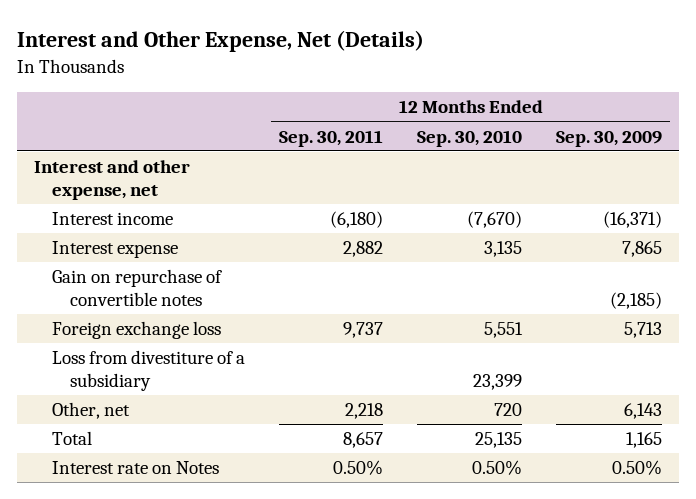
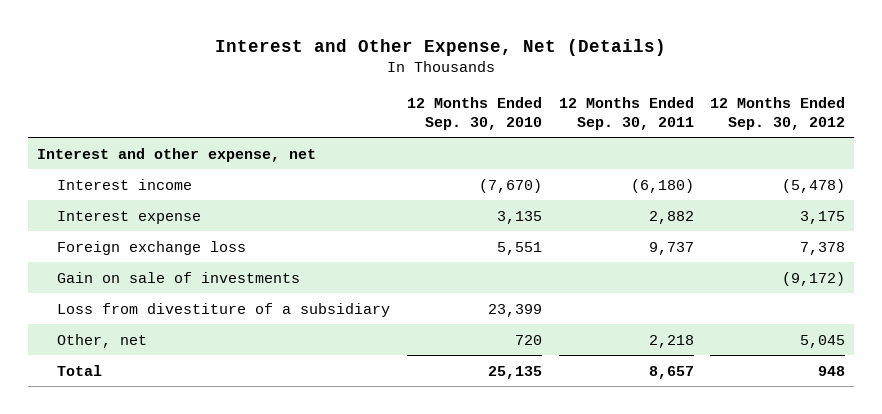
[555,130,662,147] Sep. 30, 2009 -> none
none -> [710,96,846,130] 12 Months Ended Sep. 30, 2012
[52,269,223,307] Gain on repurchase of convertible notes -> none
none -> [57,271,301,283] Gain on sale of investments
[52,461,220,475] Interest rate on Notes -> none

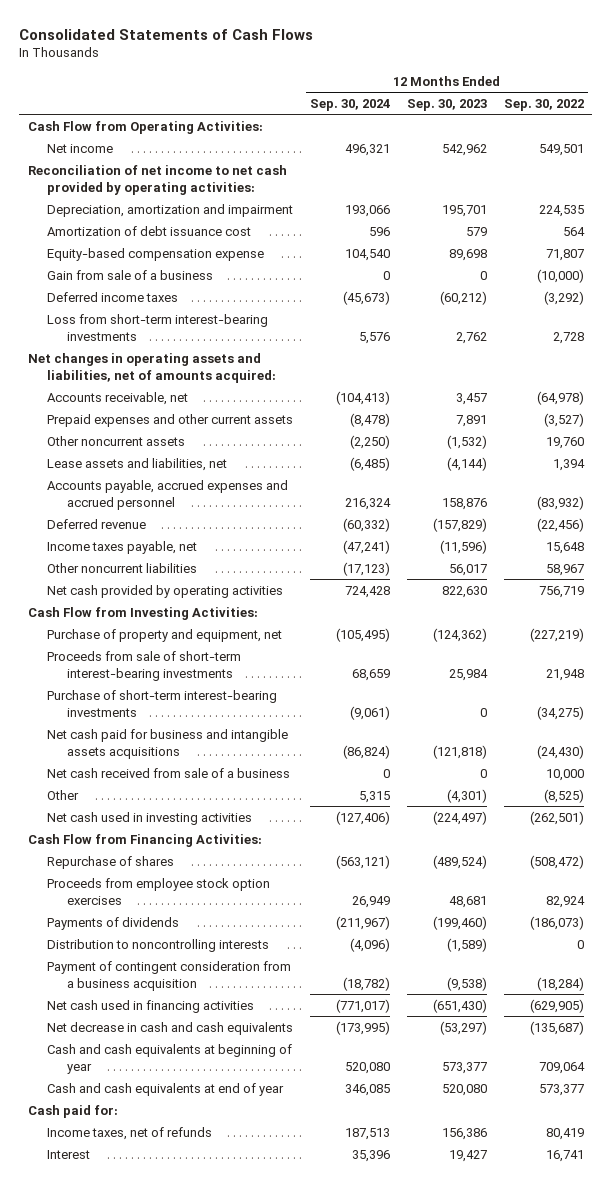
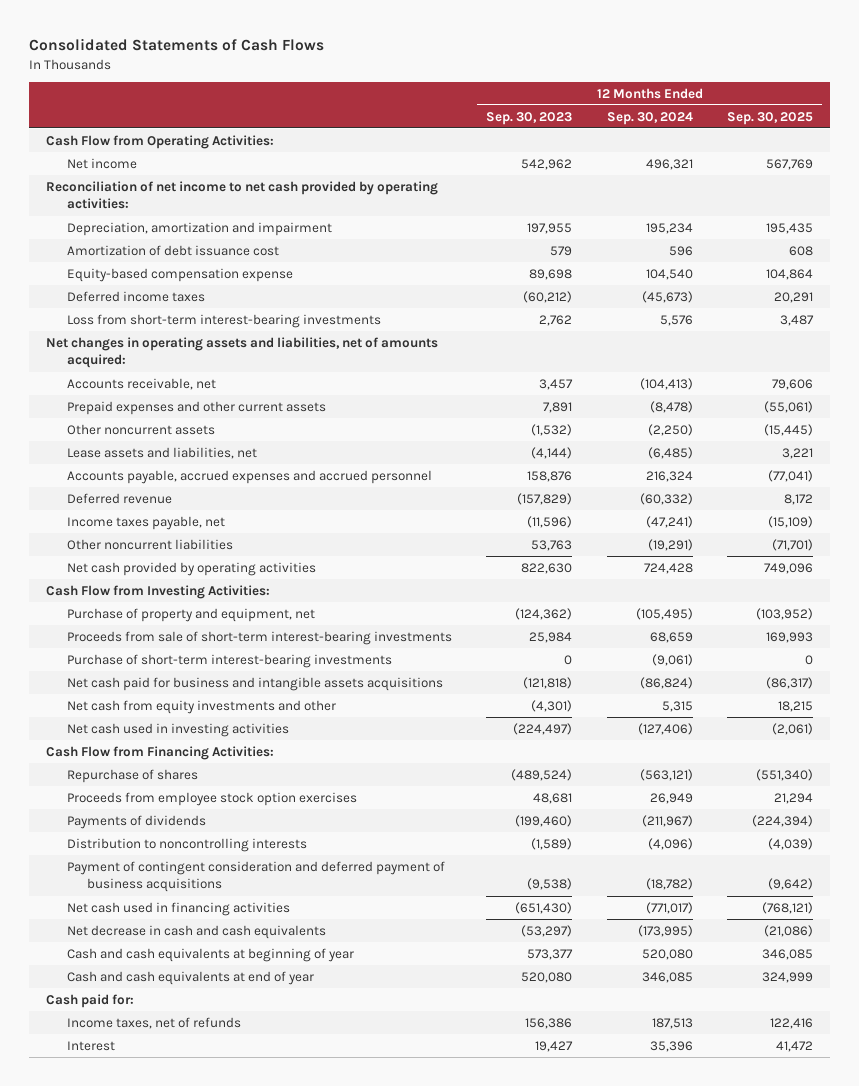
[503,99,584,112] Sep. 30, 2022 -> none
none -> [727,111,814,125] Sep. 30, 2025
[345,204,391,217] 193,066 -> [645,222,693,234] 195,234
[441,204,487,217] 195,701 -> [527,222,573,234] 197,955
[47,269,214,280] Gain from sale of a business -> none
[343,561,391,576] (17,123) -> [647,538,693,551] (19,291)
[448,563,487,576] 56,017 -> [531,539,573,551] 53,763
[47,767,291,778] Net cash received from sale of a business -> none
[47,789,80,800] Other -> [66,699,336,714] Net cash from equity investments and other
[47,960,292,991] Payment of contingent consideration from a business acquisition -> [66,860,445,893] Payment of contingent consideration and deferred payment of business acquisitions

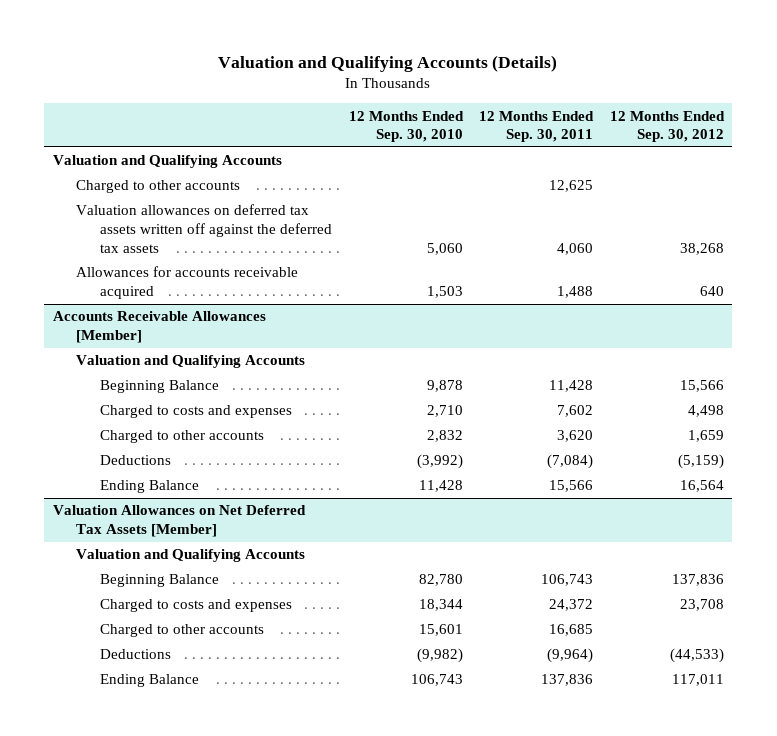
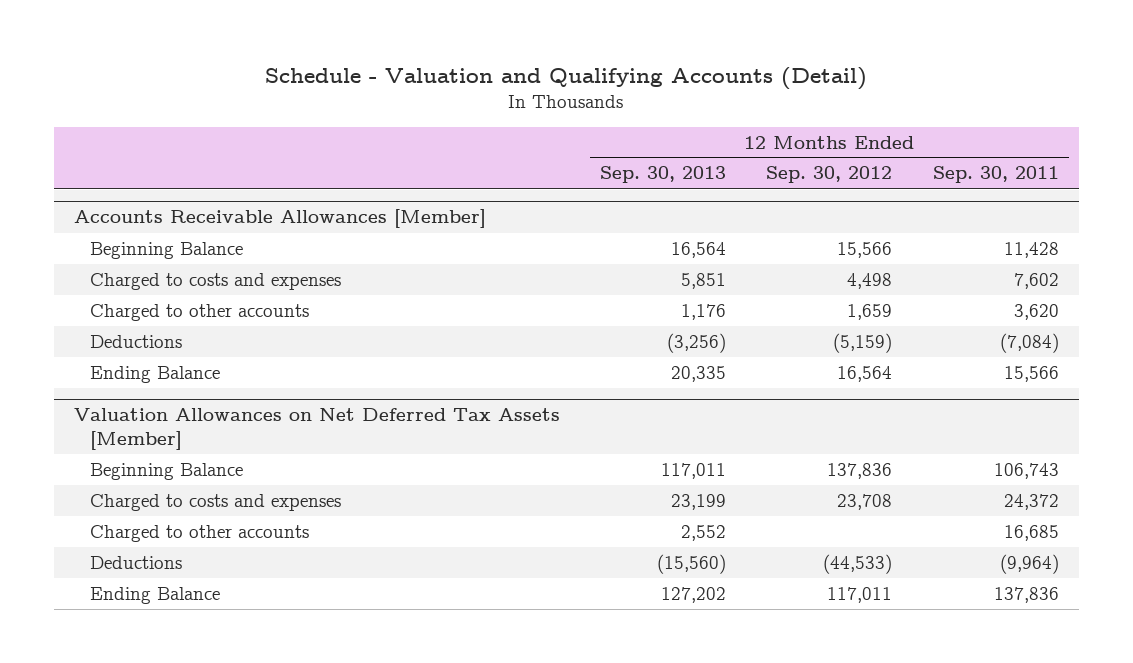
[218,54,558,72] Valuation and Qualifying Accounts (Details) -> [265,67,868,91] Schedule - Valuation and Qualifying Accounts (Detail)
[348,110,464,143] 12 Months Ended Sep. 30, 2010 -> none
none -> [600,166,727,184] Sep. 30, 2013
[52,155,282,169] Valuation and Qualifying Accounts -> none
[76,180,241,194] Charged to other accounts -> none
[76,204,332,253] Valuation allowances on deferred tax assets written off against the deferred tax assets -> none
[76,266,299,299] Allowances for accounts receivable acquired -> none
[76,355,306,369] Valuation and Qualifying Accounts -> none
[76,549,306,563] Valuation and Qualifying Accounts -> none

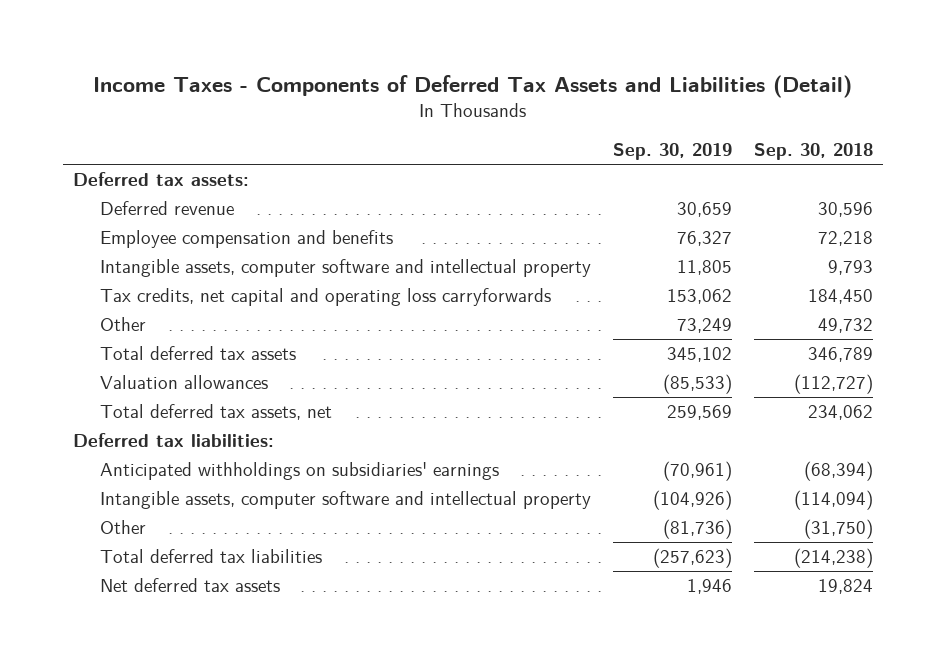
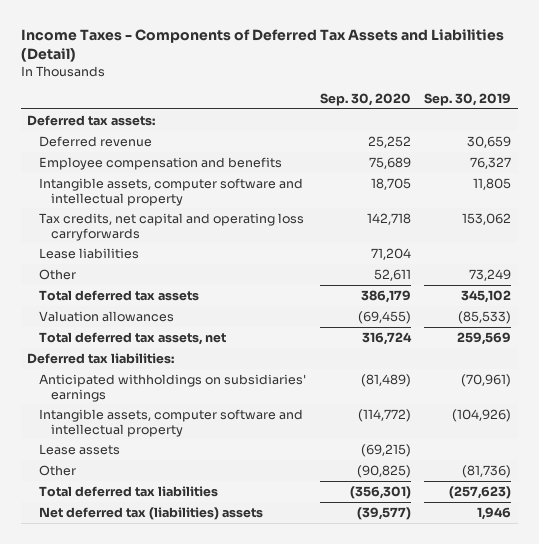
[753,143,873,161] Sep. 30, 2018 -> none
none -> [319,92,411,106] Sep. 30, 2020
none -> [39,247,140,259] Lease liabilities
none -> [39,443,121,455] Lease assets
[100,578,281,593] Net deferred tax assets -> [39,506,264,520] Net deferred tax (liabilities) assets

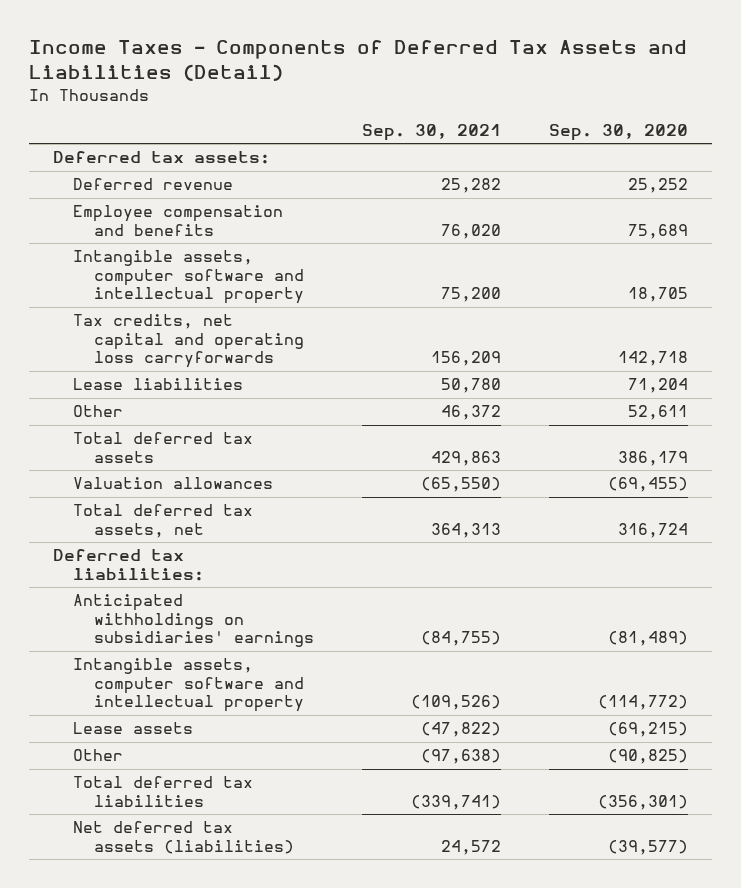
[424,92,512,106] Sep. 30, 2019 -> none
none -> [361,124,501,142] Sep. 30, 2021
[39,506,264,520] Net deferred tax (liabilities) assets -> [73,821,294,854] Net deferred tax assets (liabilities)

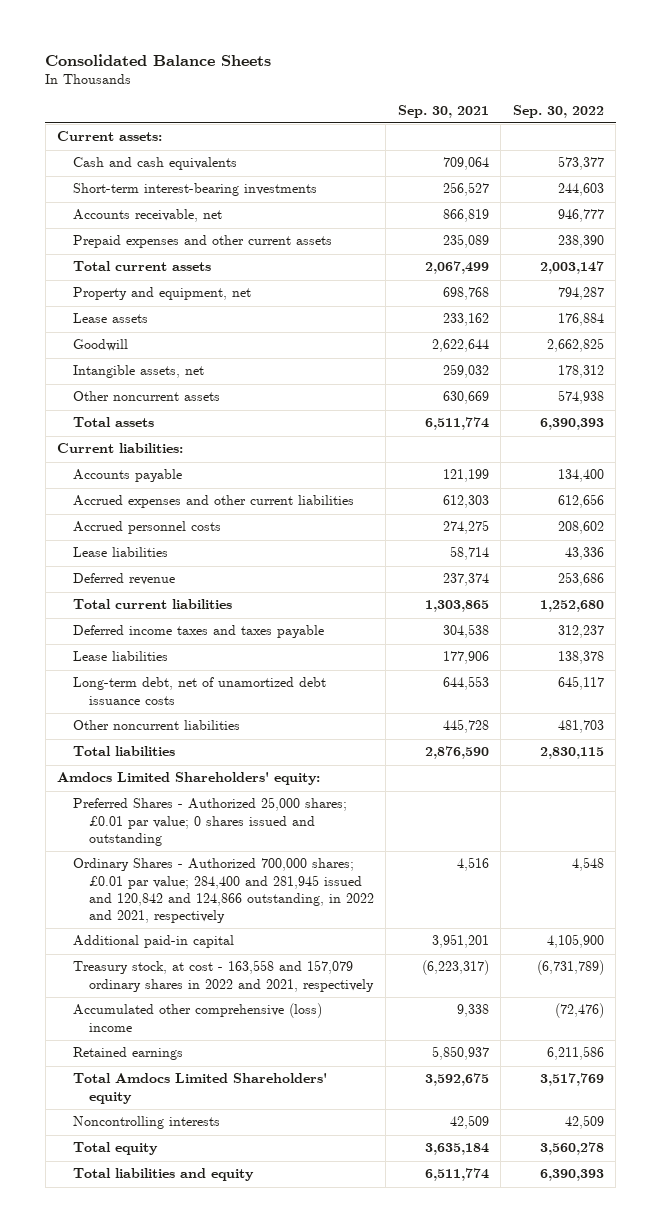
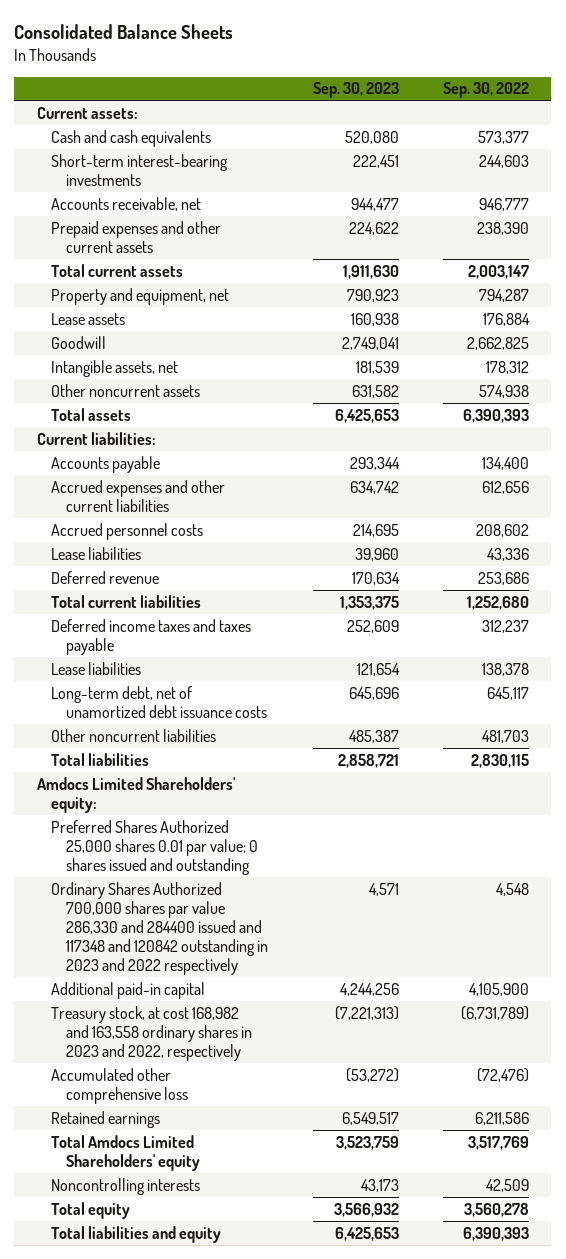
[397,104,489,118] Sep. 30, 2021 -> none
none -> [312,82,399,99] Sep. 30, 2023
[72,797,347,846] Preferred Shares - Authorized 25,000 shares; £0.01 par value; 0 shares issued and outstanding -> [51,819,259,875] Preferred Shares Authorized 25,000 shares 0.01 par value; 0 shares issued and outstanding
[72,858,374,924] Ordinary Shares - Authorized 700,000 shares; £0.01 par value; 284,400 and 281,945 issued and 120,842 and 124,866 outstanding, in 2022 and 2021, respectively -> [51,881,269,976] Ordinary Shares Authorized 700,000 shares par value 286,330 and 284400 issued and 117348 and 120842 outstanding in 2023 and 2022 respectively
[72,960,374,992] Treasury stock, at cost - 163,558 and 157,079 ordinary shares in 2022 and 2021, respectively -> [51,1005,253,1061] Treasury stock, at cost 168,982 and 163,558 ordinary shares in 2023 and 2022, respectively
[72,1003,322,1032] Accumulated other comprehensive (loss) income -> [51,1067,189,1104] Accumulated other comprehensive loss

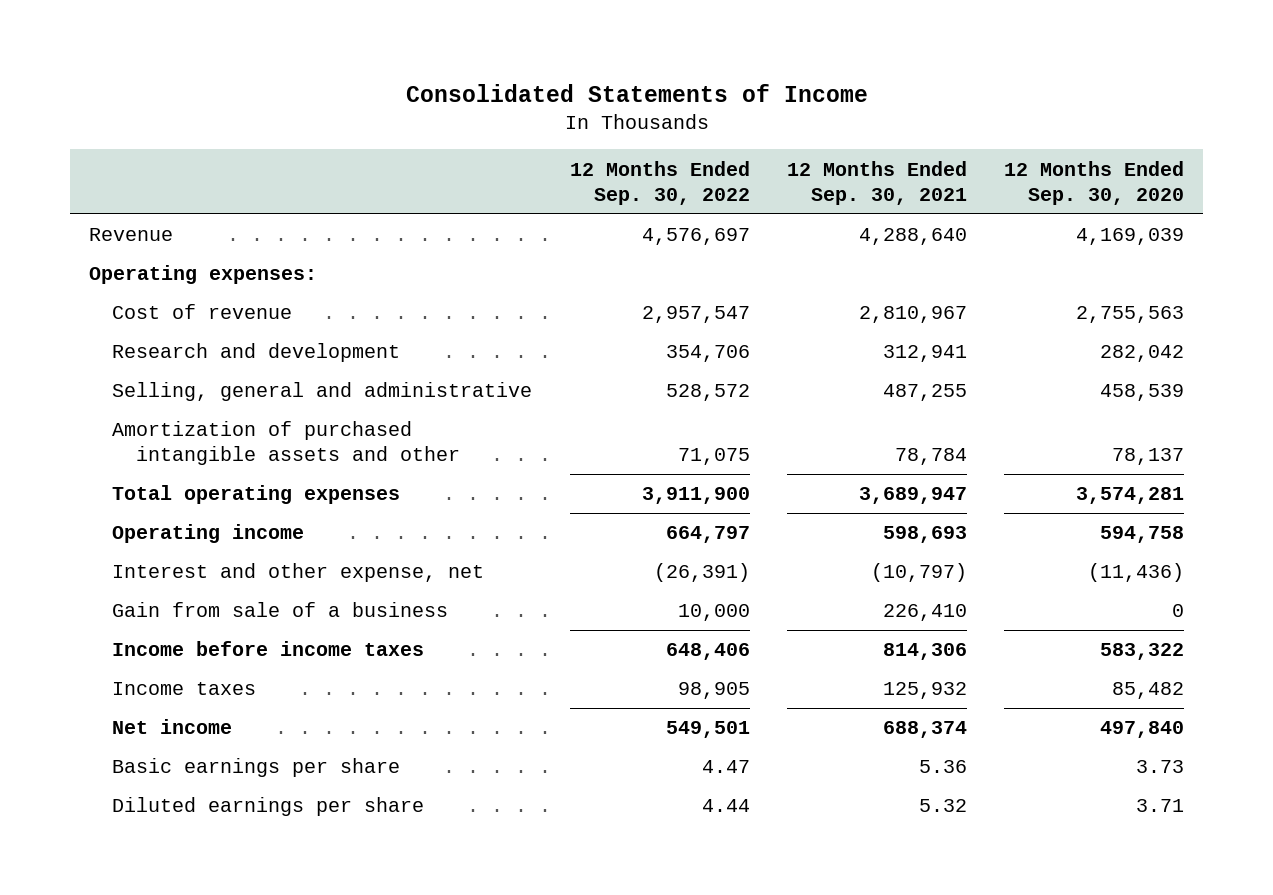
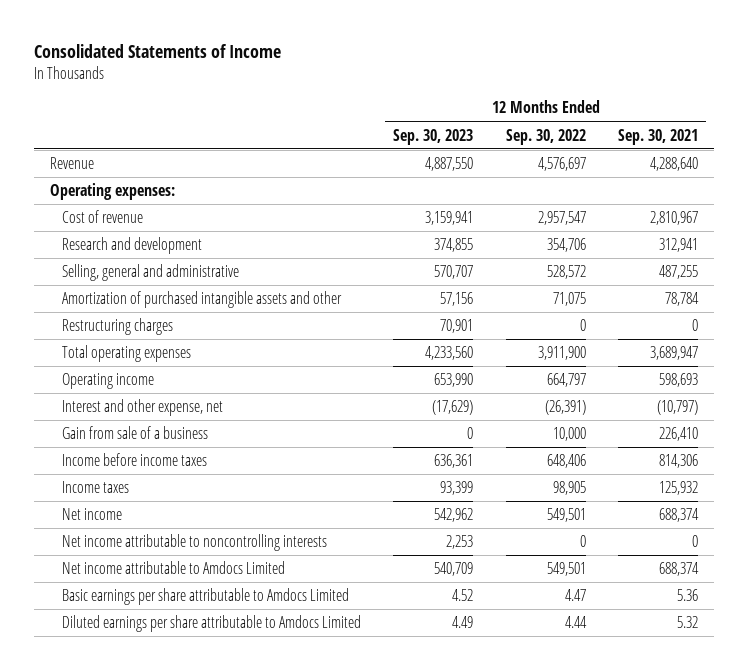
[1003,160,1184,205] 12 Months Ended Sep. 30, 2020 -> none
none -> [393,128,474,145] Sep. 30, 2023
none -> [62,318,174,336] Restructuring charges
none -> [62,534,328,552] Net income attributable to noncontrolling interests
none -> [62,561,286,575] Net income attributable to Amdocs Limited
[112,758,401,778] Basic earnings per share -> [62,588,350,606] Basic earnings per share attributable to Amdocs Limited
[112,797,425,817] Diluted earnings per share -> [62,615,362,633] Diluted earnings per share attributable to Amdocs Limited

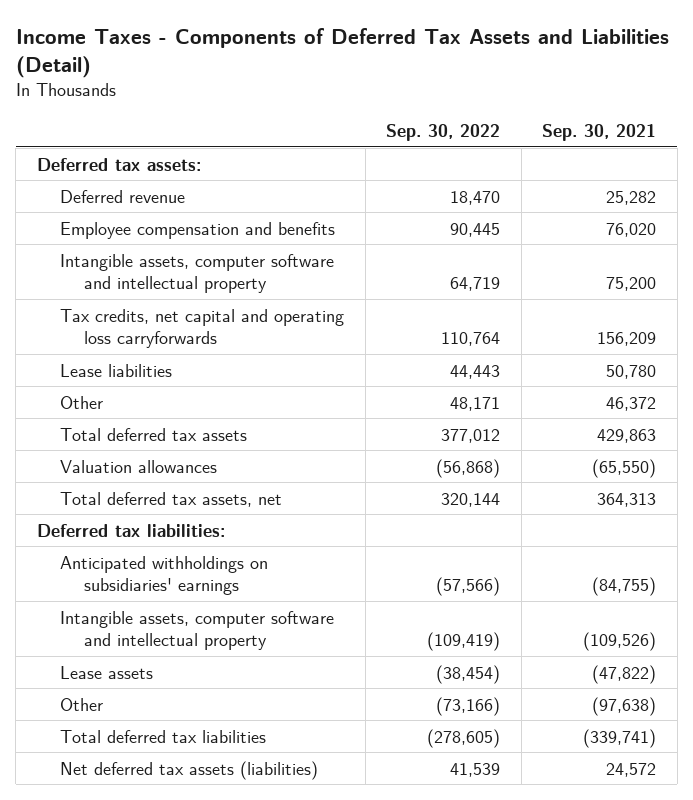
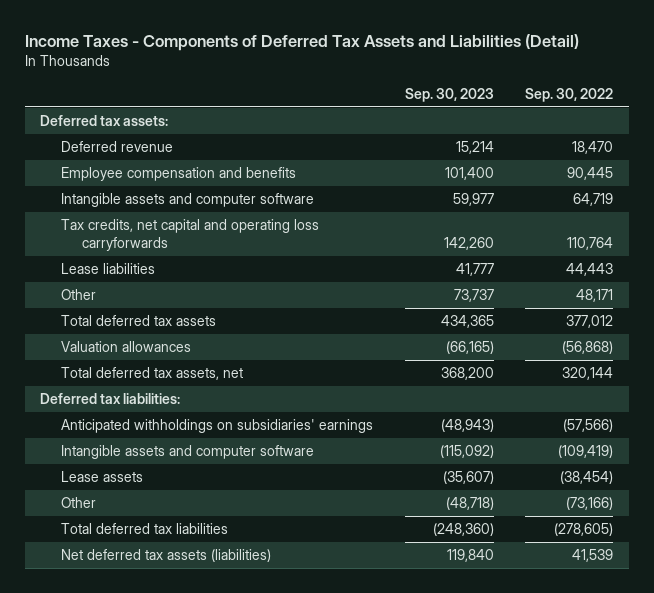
[542,123,657,141] Sep. 30, 2021 -> none
none -> [404,87,494,102] Sep. 30, 2023
[60,253,335,294] Intangible assets, computer software and intellectual property -> [61,193,315,208] Intangible assets and computer software
[60,610,335,651] Intangible assets, computer software and intellectual property -> [61,445,315,460] Intangible assets and computer software

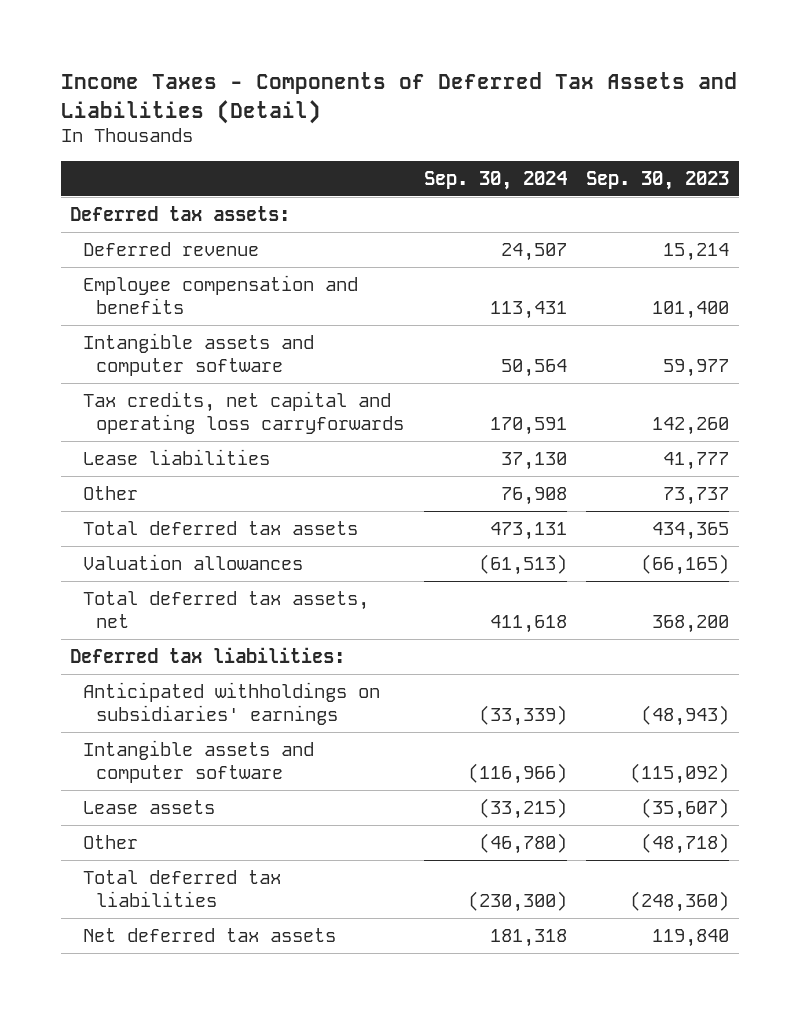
[525,87,614,102] Sep. 30, 2022 -> none
none -> [423,170,567,190] Sep. 30, 2024
[61,549,272,563] Net deferred tax assets (liabilities) -> [83,927,337,942] Net deferred tax assets

